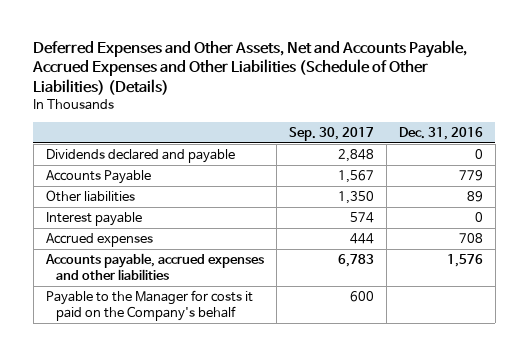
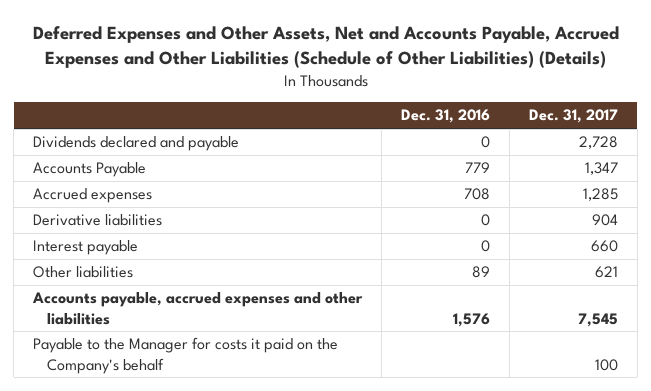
[288,126,374,141] Sep. 30, 2017 -> none
none -> [529,109,619,124] Dec. 31, 2017
none -> [33,214,163,227] Derivative liabilities
[45,212,142,227] Interest payable -> [33,240,139,256] Interest payable
[45,190,135,203] Other liabilities -> [33,266,134,279] Other liabilities

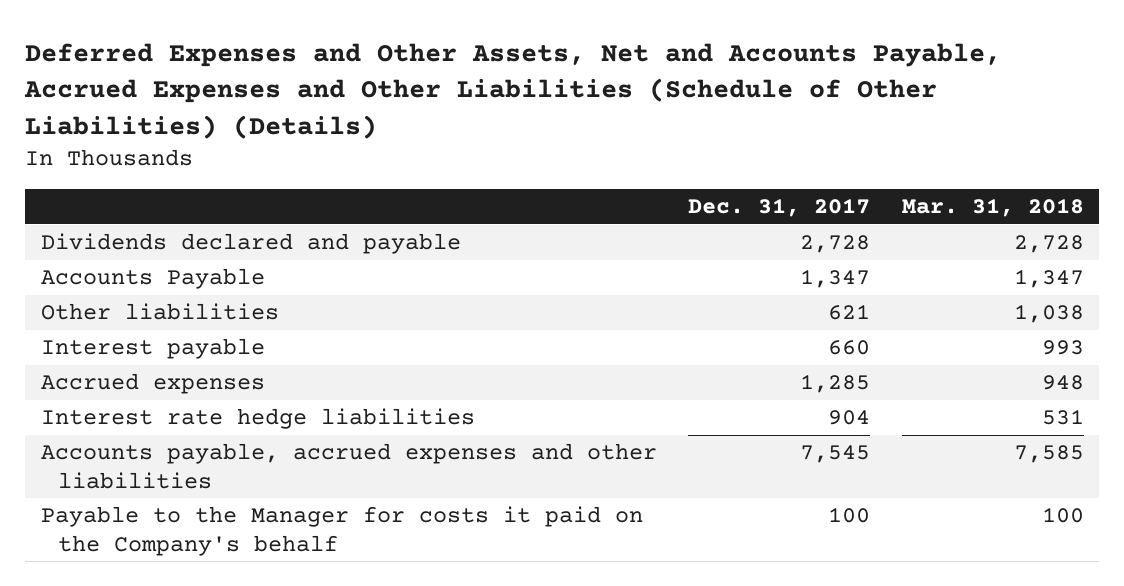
[401,109,491,124] Dec. 31, 2016 -> none
none -> [901,198,1084,218] Mar. 31, 2018
[33,214,163,227] Derivative liabilities -> none
[33,240,139,256] Interest payable -> [40,338,265,360] Interest payable
[33,188,153,204] Accrued expenses -> [40,373,265,395] Accrued expenses
none -> [40,408,475,430] Interest rate hedge liabilities

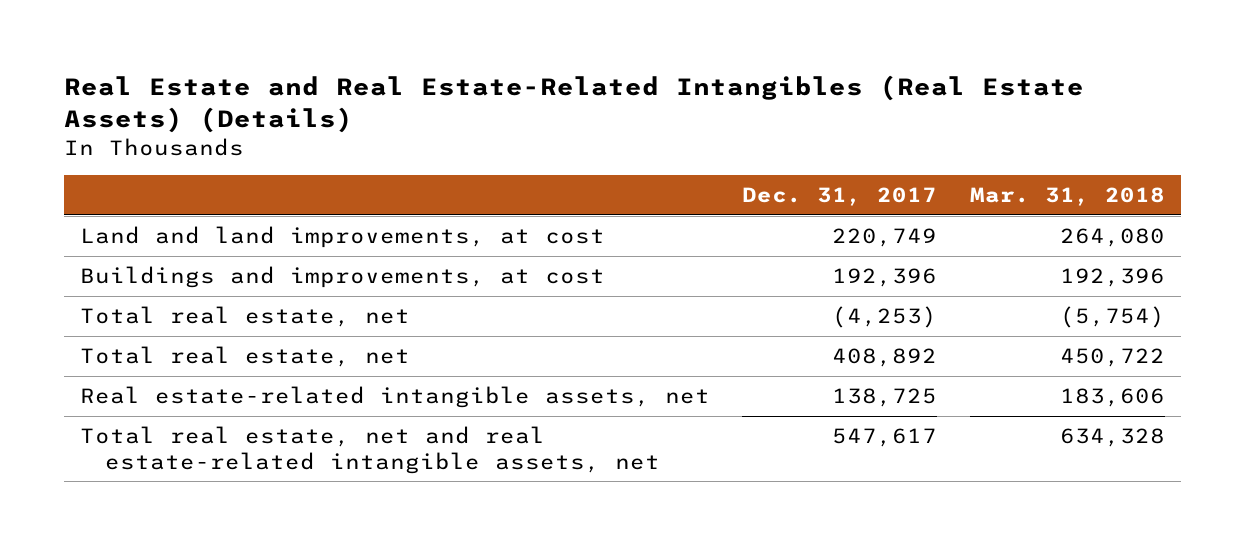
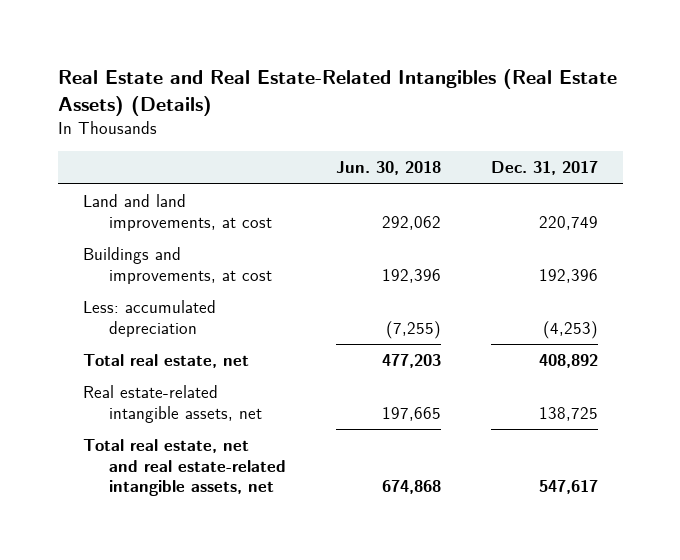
[969,187,1165,207] Mar. 31, 2018 -> none
none -> [335,161,441,176] Jun. 30, 2018
[79,306,410,328] Total real estate, net -> [82,300,216,337] Less: accumulated depreciation

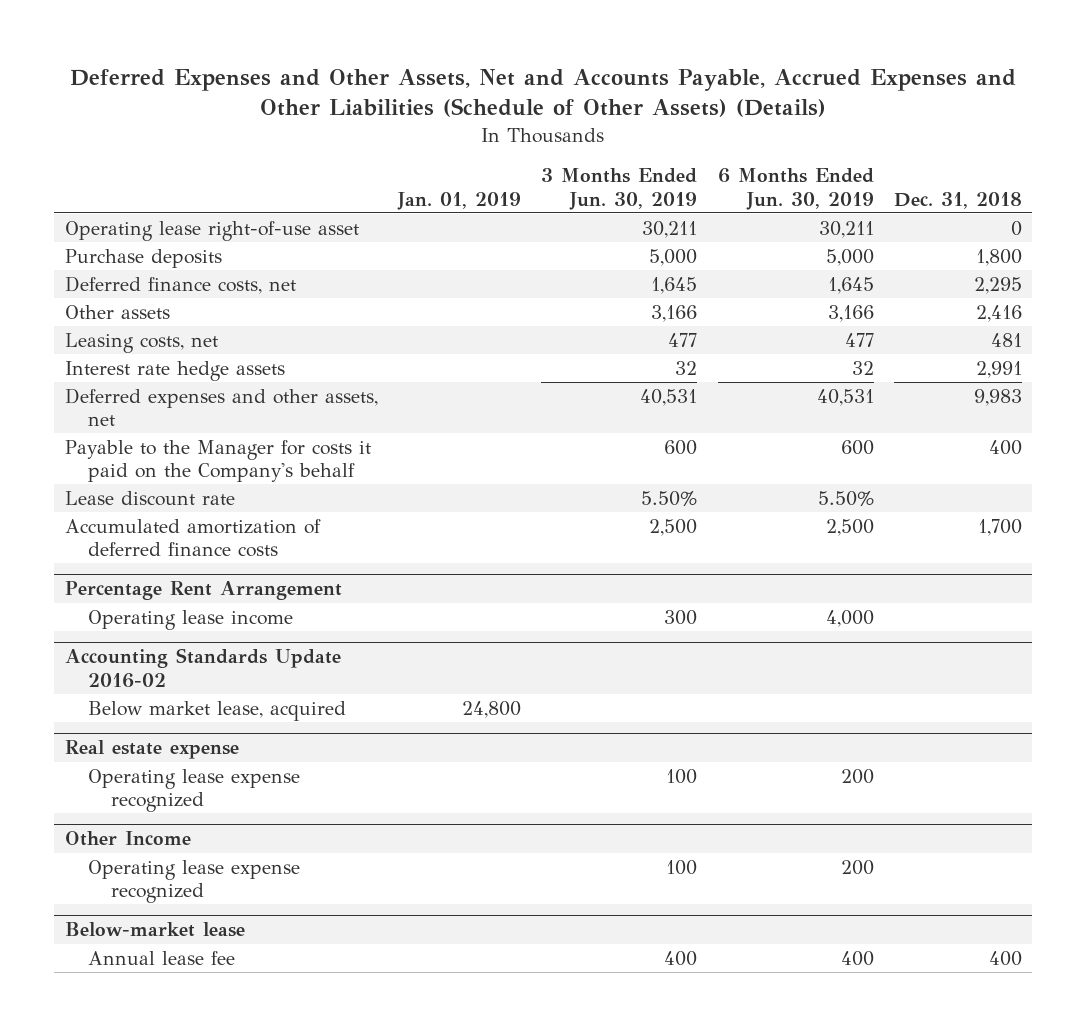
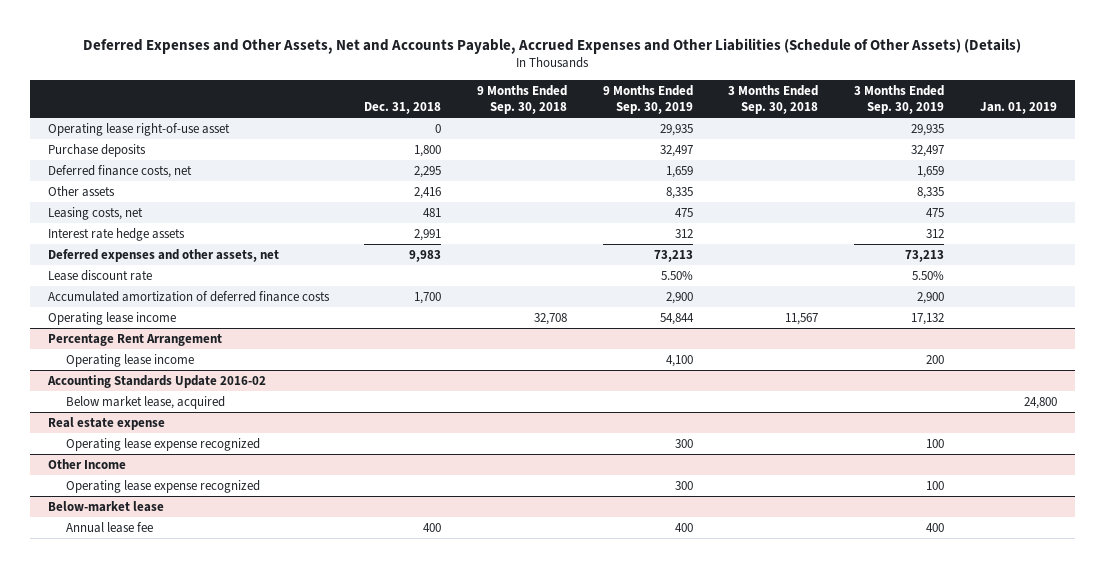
[541,168,698,210] 3 Months Ended Jun. 30, 2019 -> none
[717,168,874,210] 6 Months Ended Jun. 30, 2019 -> none
none -> [477,85,568,114] 9 Months Ended Sep. 30, 2018
none -> [602,85,693,114] 9 Months Ended Sep. 30, 2019
none -> [728,85,819,114] 3 Months Ended Sep. 30, 2018
none -> [854,85,945,114] 3 Months Ended Sep. 30, 2019
[64,439,371,483] Payable to the Manager for costs it paid on the Company's behalf -> none
none -> [47,311,176,325] Operating lease income

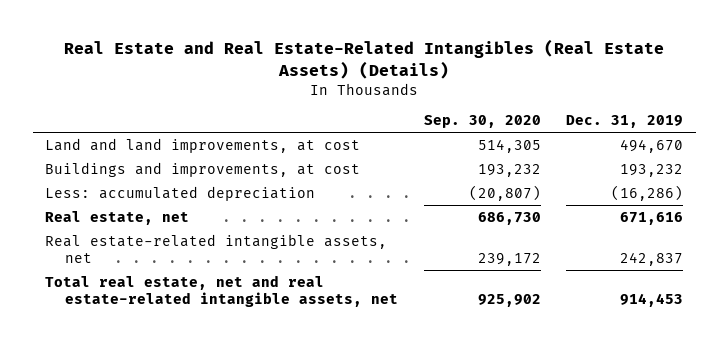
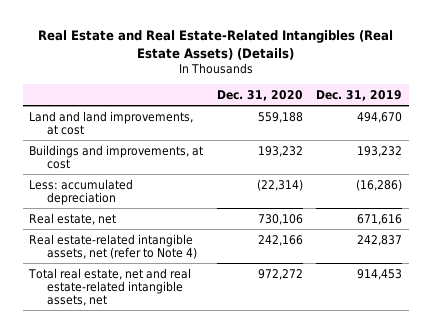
[423,115,541,129] Sep. 30, 2020 -> none
none -> [216,89,303,101] Dec. 31, 2020
[45,233,388,263] Real estate-related intangible assets, net -> [29,233,197,259] Real estate-related intangible assets, net (refer to Note 4)

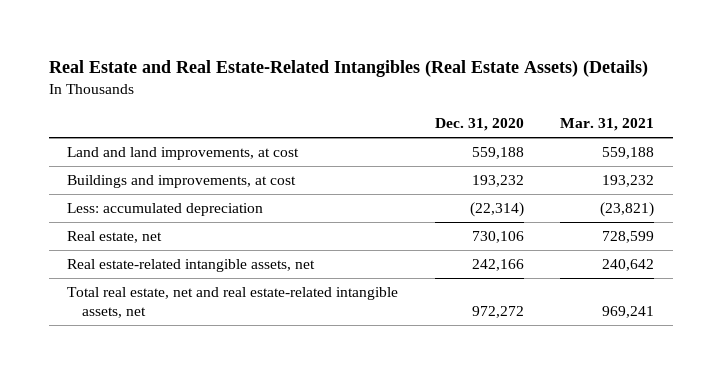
[316,89,403,101] Dec. 31, 2019 -> none
none -> [560,118,655,132] Mar. 31, 2021
[29,233,197,259] Real estate-related intangible assets, net (refer to Note 4) -> [67,258,316,272] Real estate-related intangible assets, net

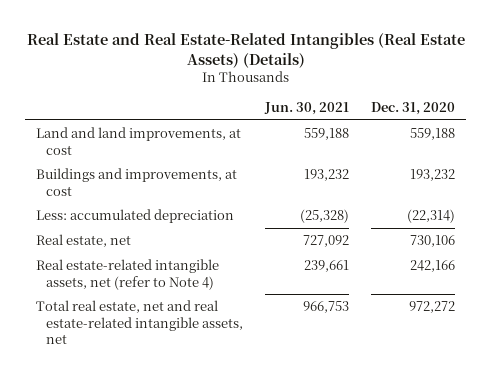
[560,118,655,132] Mar. 31, 2021 -> none
none -> [264,101,350,115] Jun. 30, 2021
[67,258,316,272] Real estate-related intangible assets, net -> [35,259,219,290] Real estate-related intangible assets, net (refer to Note 4)

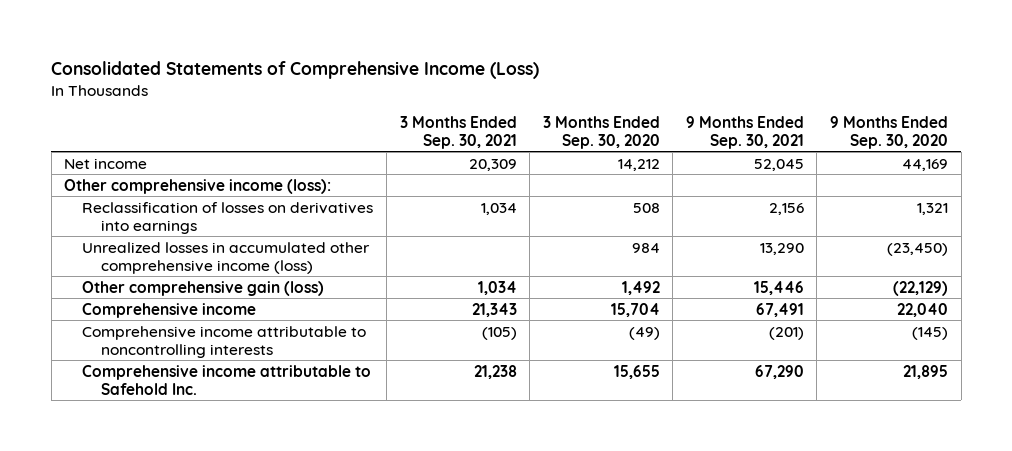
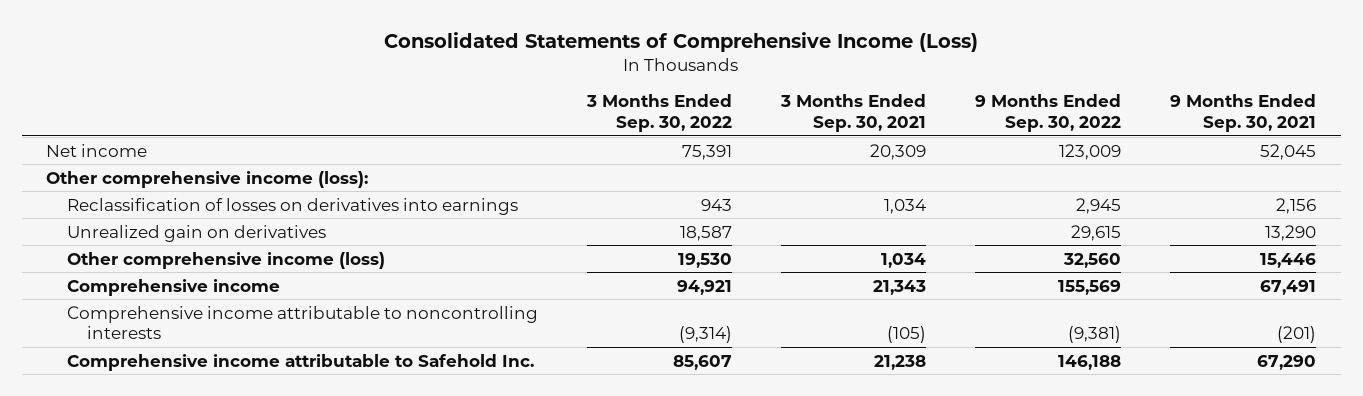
[542,115,660,149] 3 Months Ended Sep. 30, 2020 -> none
[830,115,949,149] 9 Months Ended Sep. 30, 2020 -> none
none -> [585,94,732,132] 3 Months Ended Sep. 30, 2022
none -> [975,94,1122,132] 9 Months Ended Sep. 30, 2022
[82,241,371,274] Unrealized losses in accumulated other comprehensive income (loss) -> [66,224,326,242] Unrealized gain on derivatives
[82,280,325,296] Other comprehensive gain (loss) -> [66,251,385,269] Other comprehensive income (loss)

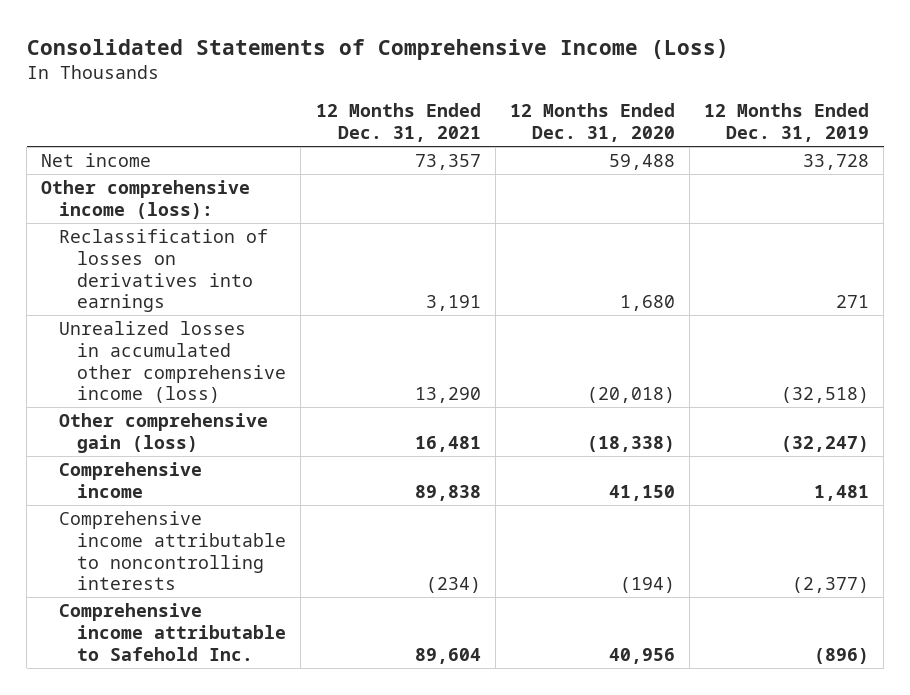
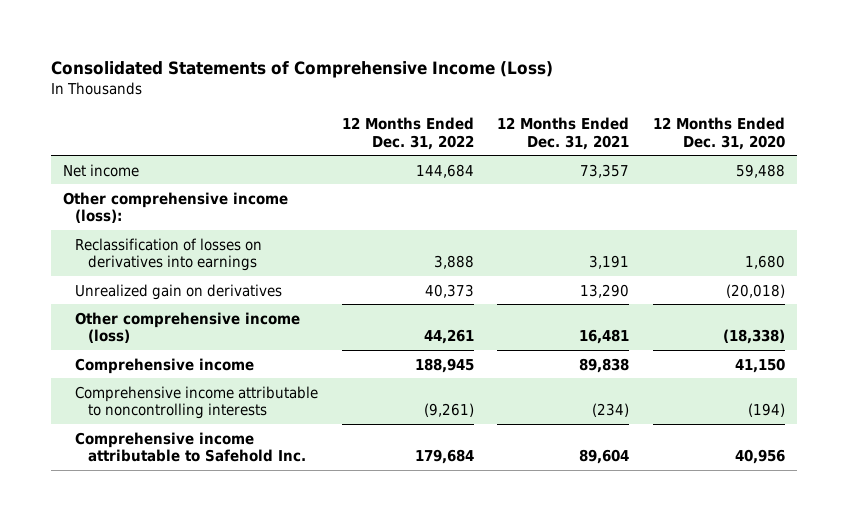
[704,103,870,143] 12 Months Ended Dec. 31, 2019 -> none
none -> [341,116,474,150] 12 Months Ended Dec. 31, 2022
[59,321,287,404] Unrealized losses in accumulated other comprehensive income (loss) -> [75,283,283,300] Unrealized gain on derivatives
[59,413,269,453] Other comprehensive gain (loss) -> [75,311,301,344] Other comprehensive income (loss)

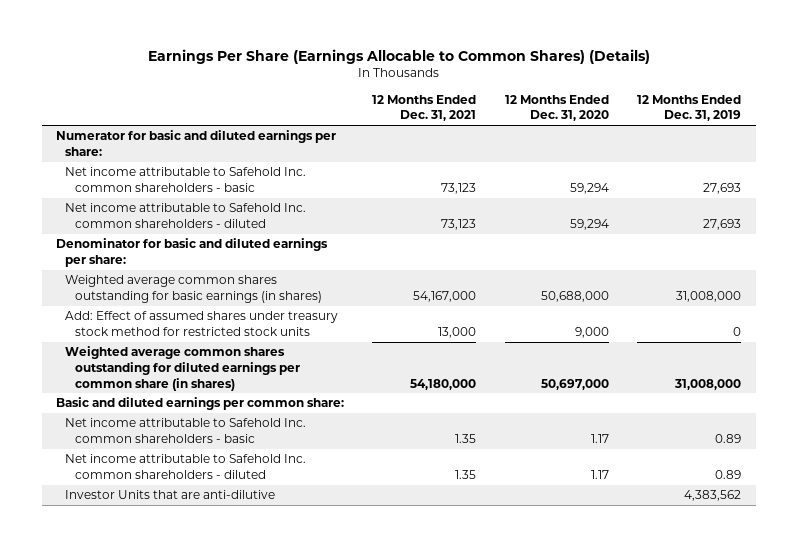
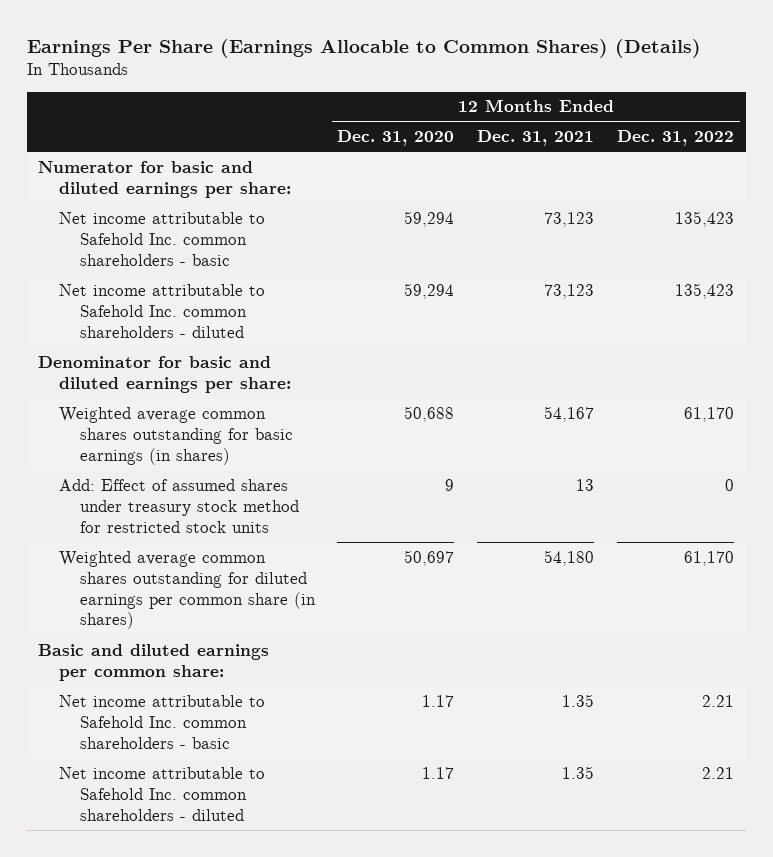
[637,94,742,122] 12 Months Ended Dec. 31, 2019 -> none
none -> [617,129,735,146] Dec. 31, 2022
[413,291,477,303] 54,167,000 -> [544,405,595,422] 54,167
[540,291,609,303] 50,688,000 -> [404,405,455,422] 50,688
[438,327,477,339] 13,000 -> [576,478,595,491] 13
[574,327,609,339] 9,000 -> [445,478,455,491] 9
[410,378,477,390] 54,180,000 -> [544,549,595,566] 54,180
[540,378,609,390] 50,697,000 -> [404,549,455,566] 50,697
[65,490,276,500] Investor Units that are anti-dilutive -> none

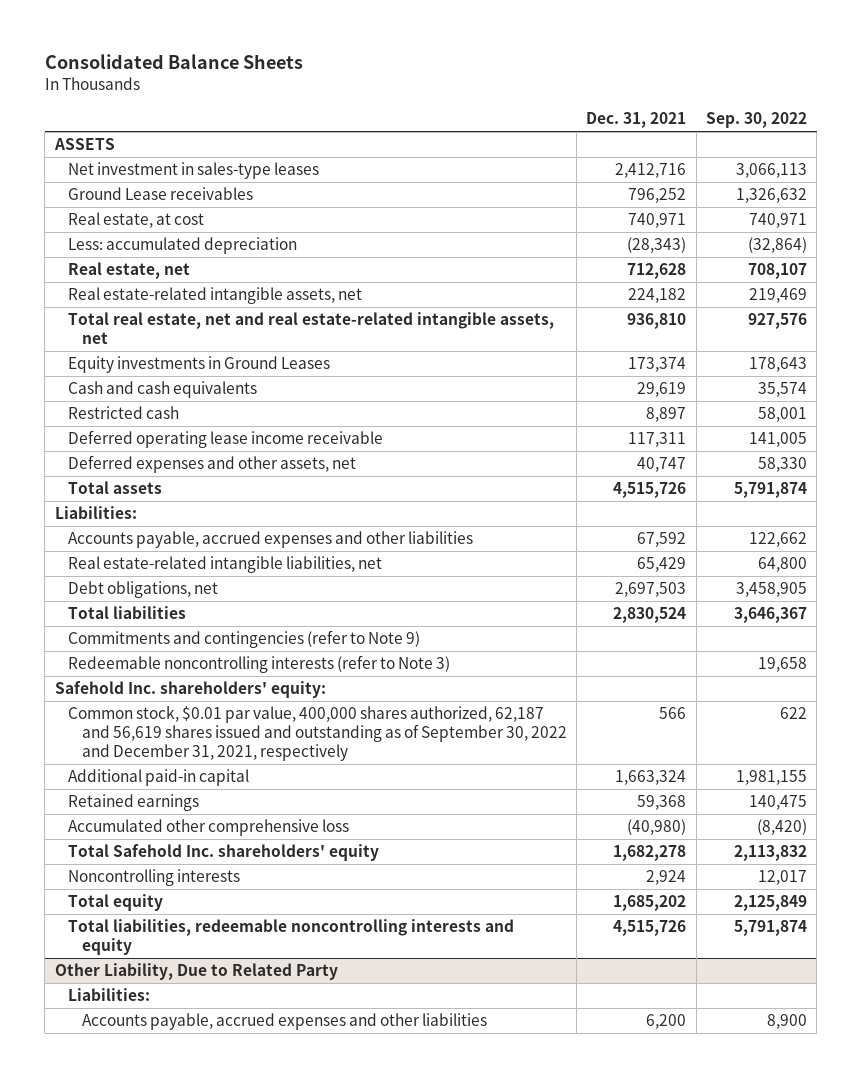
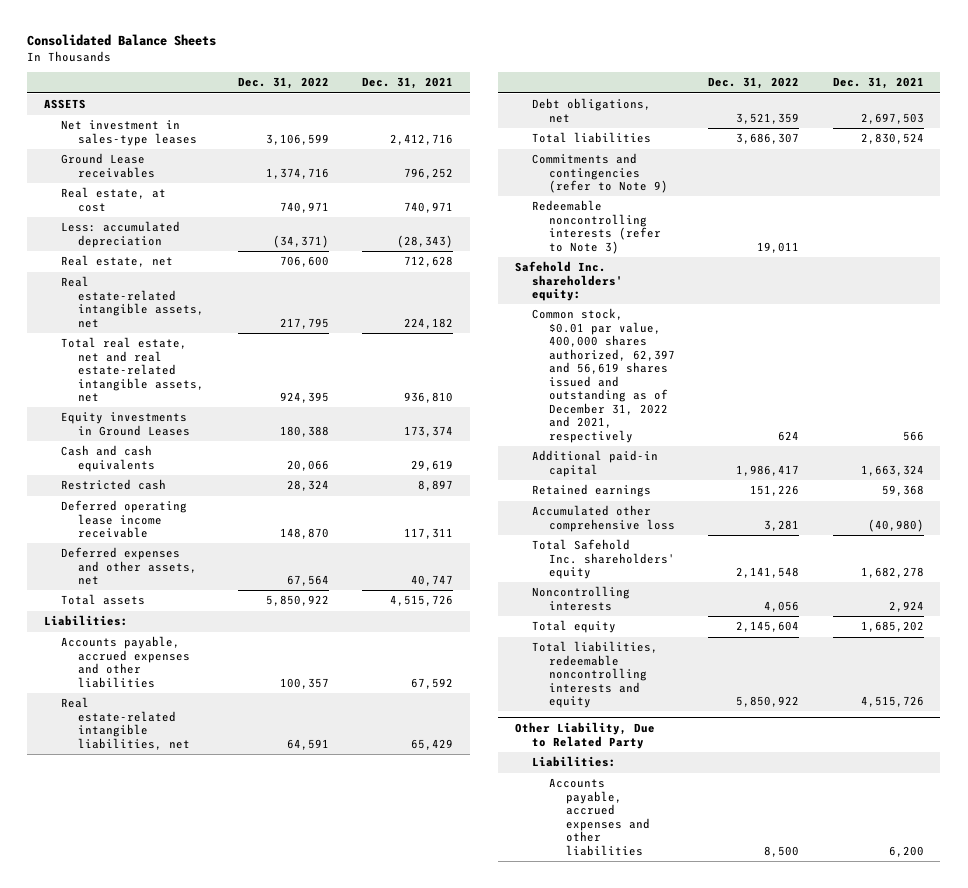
[705,112,807,129] Sep. 30, 2022 -> none
none -> [237,77,329,90] Dec. 31, 2022
[68,706,567,761] Common stock, $0.01 par value, 400,000 shares authorized, 62,187 and 56,619 shares issued and outstanding as of September 30, 2022 and December 31, 2021, respectively -> [531,308,676,443] Common stock, $0.01 par value, 400,000 shares authorized, 62,397 and 56,619 shares issued and outstanding as of December 31, 2022 and 2021, respectively

